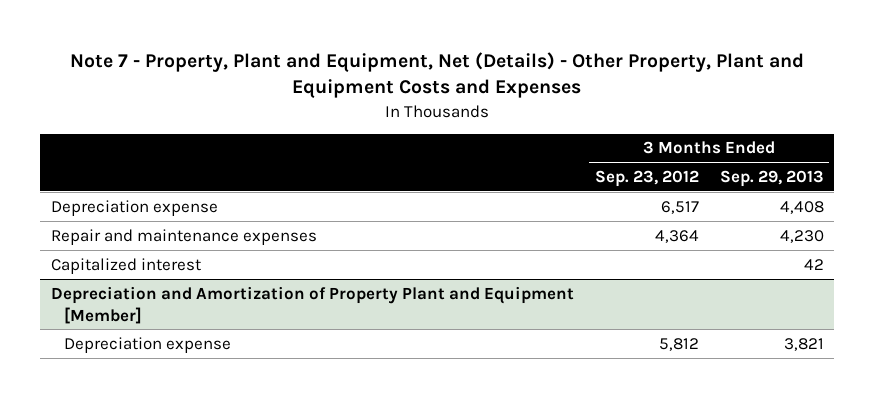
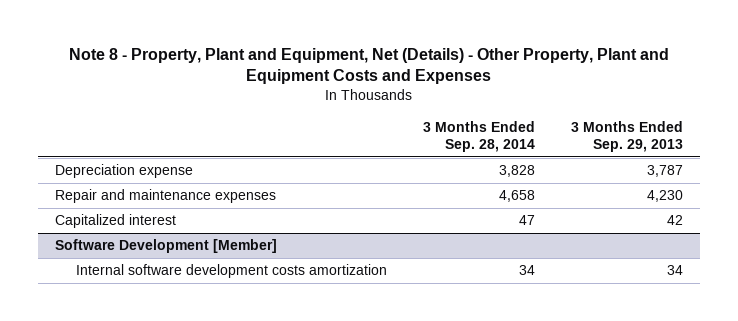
[70,51,805,99] Note 7 - Property, Plant and Equipment, Net (Details) - Other Property, Plant and Equipment Costs and Expenses -> [69,47,670,85] Note 8 - Property, Plant and Equipment, Net (Details) - Other Property, Plant and Equipment Costs and Expenses
[594,169,699,187] Sep. 23, 2012 -> none
none -> [422,120,535,153] 3 Months Ended Sep. 28, 2014
[779,200,824,214] 4,408 -> [646,165,683,178] 3,787
[50,285,574,324] Depreciation and Amortization of Property Plant and Equipment [Member] -> none
[64,336,232,353] Depreciation expense -> none
none -> [55,239,278,254] Software Development [Member]
none -> [76,264,388,279] Internal software development costs amortization

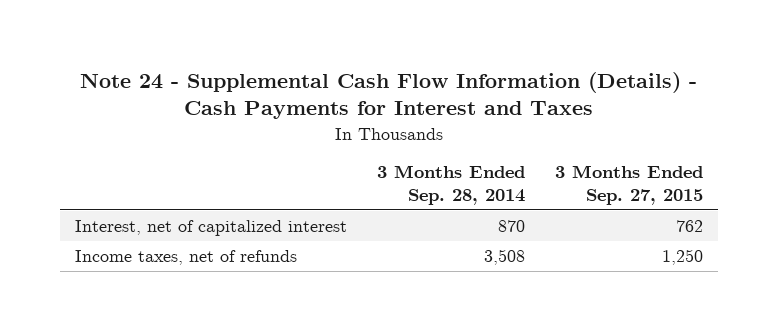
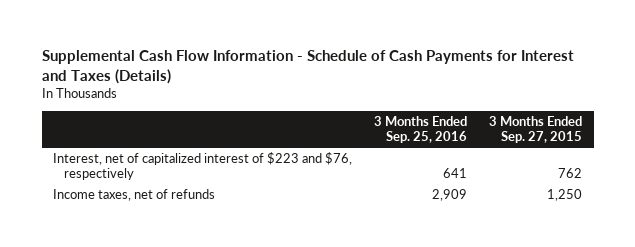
[80,71,698,120] Note 24 - Supplemental Cash Flow Information (Details) - Cash Payments for Interest and Taxes -> [41,50,574,85] Supplemental Cash Flow Information - Schedule of Cash Payments for Interest and Taxes (Details)
[377,165,526,205] 3 Months Ended Sep. 28, 2014 -> none
none -> [374,115,468,144] 3 Months Ended Sep. 25, 2016
[75,220,348,237] Interest, net of capitalized interest -> [52,151,352,181] Interest, net of capitalized interest of $223 and $76, respectively

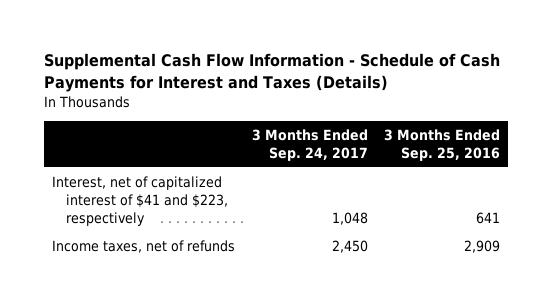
[489,115,583,144] 3 Months Ended Sep. 27, 2015 -> none
none -> [251,129,368,162] 3 Months Ended Sep. 24, 2017
[52,151,352,181] Interest, net of capitalized interest of $223 and $76, respectively -> [52,175,228,227] Interest, net of capitalized interest of $41 and $223, respectively

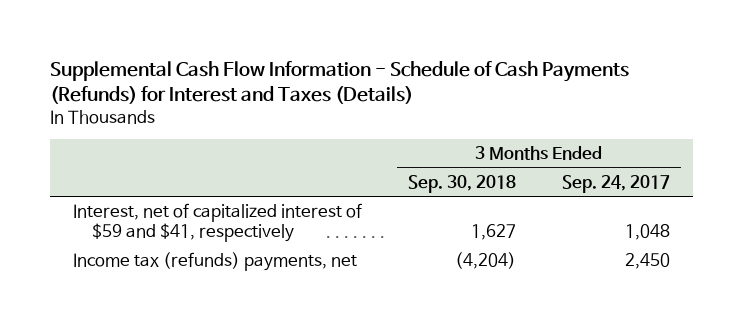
[44,53,501,92] Supplemental Cash Flow Information - Schedule of Cash Payments for Interest and Taxes (Details) -> [50,60,630,104] Supplemental Cash Flow Information - Schedule of Cash Payments (Refunds) for Interest and Taxes (Details)
[384,129,501,162] 3 Months Ended Sep. 25, 2016 -> none
none -> [408,175,517,194] Sep. 30, 2018
[52,175,228,227] Interest, net of capitalized interest of $41 and $223, respectively -> [73,203,363,243] Interest, net of capitalized interest of $59 and $41, respectively
[52,239,236,253] Income taxes, net of refunds -> [73,252,358,272] Income tax (refunds) payments, net

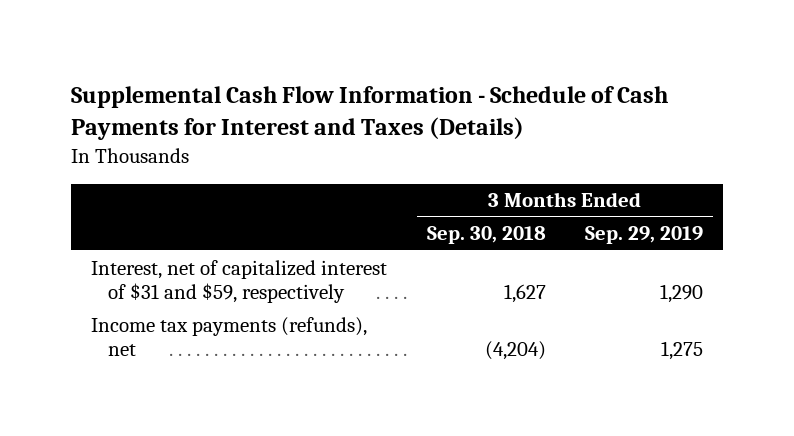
[50,60,630,104] Supplemental Cash Flow Information - Schedule of Cash Payments (Refunds) for Interest and Taxes (Details) -> [70,85,668,140] Supplemental Cash Flow Information - Schedule of Cash Payments for Interest and Taxes (Details)
[561,175,670,194] Sep. 24, 2017 -> none
none -> [585,226,704,245] Sep. 29, 2019
[73,203,363,243] Interest, net of capitalized interest of $59 and $41, respectively -> [90,259,387,303] Interest, net of capitalized interest of $31 and $59, respectively
[73,252,358,272] Income tax (refunds) payments, net -> [90,316,367,356] Income tax payments (refunds), net

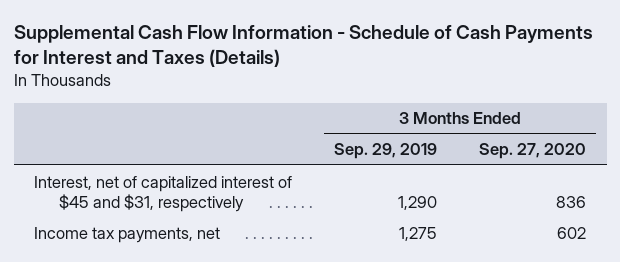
[426,226,546,245] Sep. 30, 2018 -> none
none -> [478,143,586,160] Sep. 27, 2020
[90,259,387,303] Interest, net of capitalized interest of $31 and $59, respectively -> [34,175,293,212] Interest, net of capitalized interest of $45 and $31, respectively
[90,316,367,356] Income tax payments (refunds), net -> [34,226,221,243] Income tax payments, net

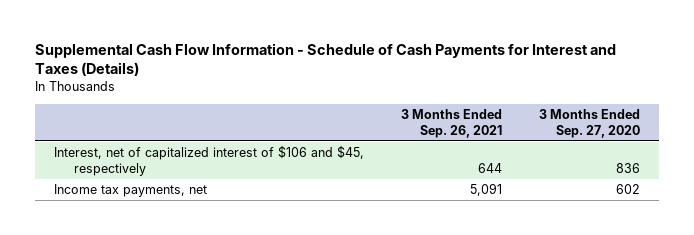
[334,143,438,160] Sep. 29, 2019 -> none
none -> [400,109,502,138] 3 Months Ended Sep. 26, 2021
[34,175,293,212] Interest, net of capitalized interest of $45 and $31, respectively -> [53,145,364,176] Interest, net of capitalized interest of $106 and $45, respectively

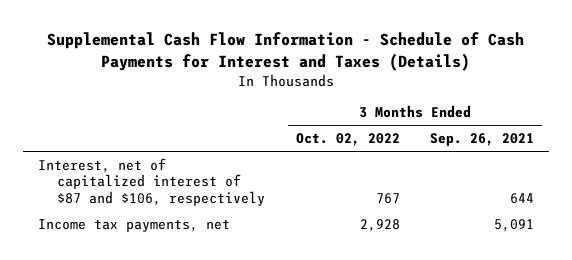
[539,109,641,138] 3 Months Ended Sep. 27, 2020 -> none
none -> [295,133,400,147] Oct. 02, 2022
[53,145,364,176] Interest, net of capitalized interest of $106 and $45, respectively -> [37,157,266,207] Interest, net of capitalized interest of $87 and $106, respectively

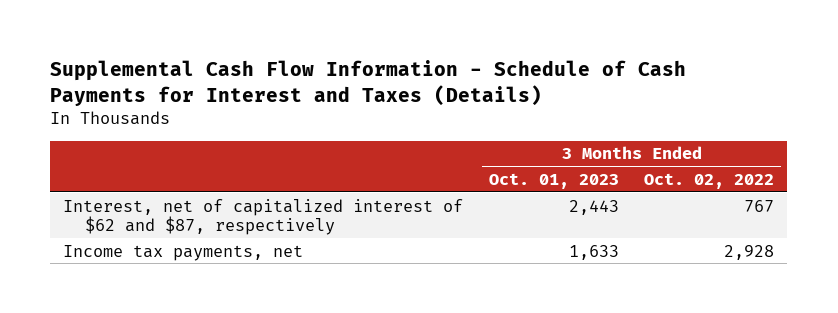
[430,133,535,147] Sep. 26, 2021 -> none
none -> [488,172,619,189] Oct. 01, 2023
[37,157,266,207] Interest, net of capitalized interest of $87 and $106, respectively -> [63,198,464,235] Interest, net of capitalized interest of $62 and $87, respectively

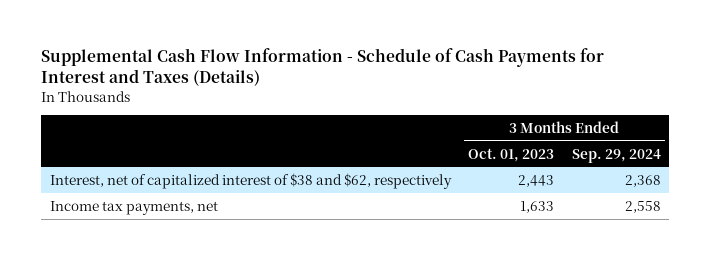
[644,172,775,189] Oct. 02, 2022 -> none
none -> [571,148,661,163] Sep. 29, 2024
[63,198,464,235] Interest, net of capitalized interest of $62 and $87, respectively -> [49,172,452,189] Interest, net of capitalized interest of $38 and $62, respectively

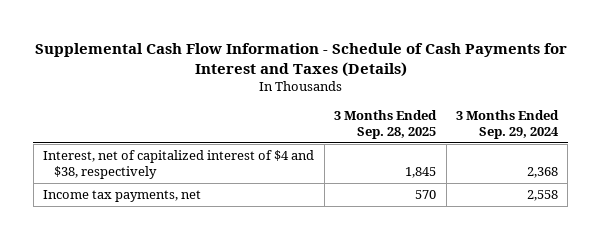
[468,147,555,162] Oct. 01, 2023 -> none
none -> [334,110,438,139] 3 Months Ended Sep. 28, 2025
[49,172,452,189] Interest, net of capitalized interest of $38 and $62, respectively -> [43,150,315,179] Interest, net of capitalized interest of $4 and $38, respectively

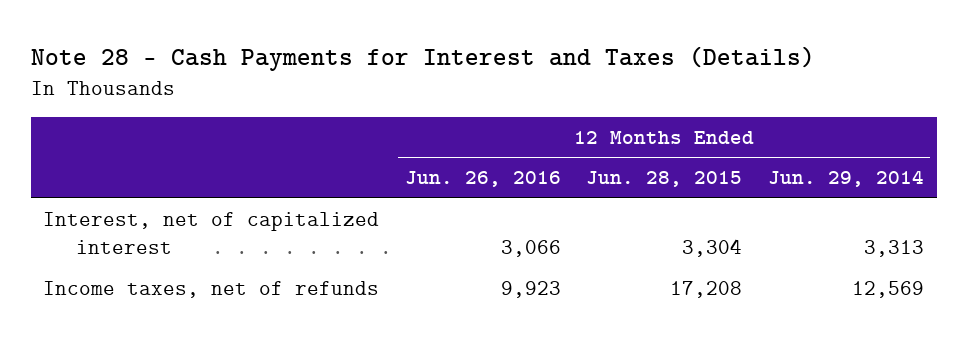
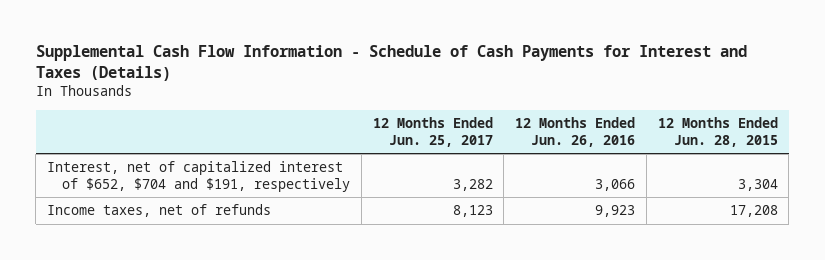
[30,45,815,71] Note 28 - Cash Payments for Interest and Taxes (Details) -> [35,44,747,82] Supplemental Cash Flow Information - Schedule of Cash Payments for Interest and Taxes (Details)
[767,170,924,188] Jun. 29, 2014 -> none
none -> [372,117,493,147] 12 Months Ended Jun. 25, 2017
[43,211,380,255] Interest, net of capitalized interest -> [47,161,351,192] Interest, net of capitalized interest of $652, $704 and $191, respectively

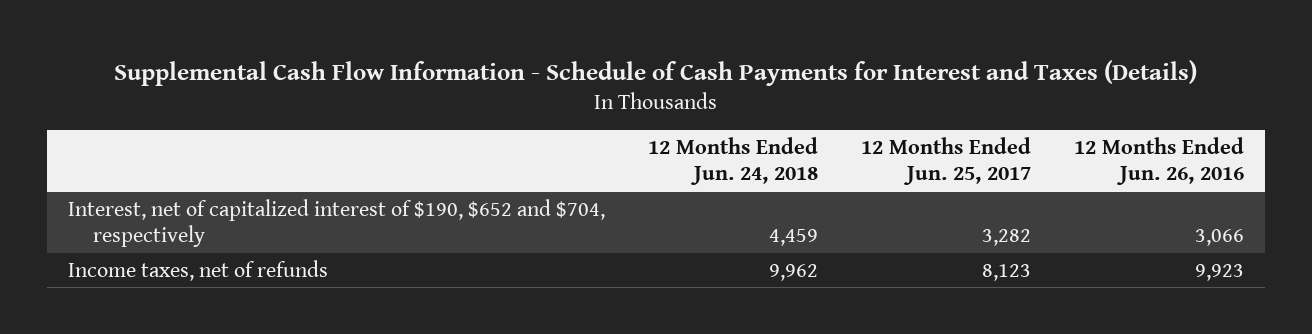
[657,117,778,147] 12 Months Ended Jun. 28, 2015 -> none
none -> [648,137,819,186] 12 Months Ended Jun. 24, 2018
[47,161,351,192] Interest, net of capitalized interest of $652, $704 and $191, respectively -> [68,198,606,248] Interest, net of capitalized interest of $190, $652 and $704, respectively

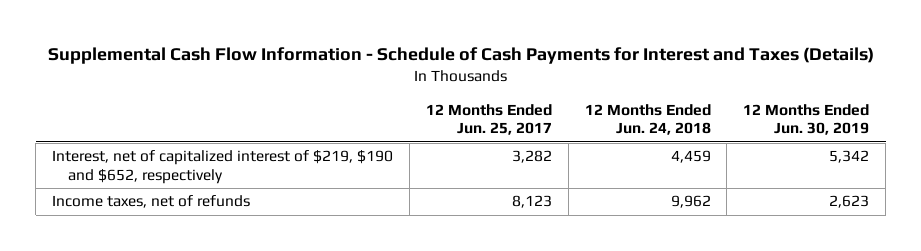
[1073,137,1244,186] 12 Months Ended Jun. 26, 2016 -> none
none -> [743,103,870,136] 12 Months Ended Jun. 30, 2019
[68,198,606,248] Interest, net of capitalized interest of $190, $652 and $704, respectively -> [52,150,394,185] Interest, net of capitalized interest of $219, $190 and $652, respectively

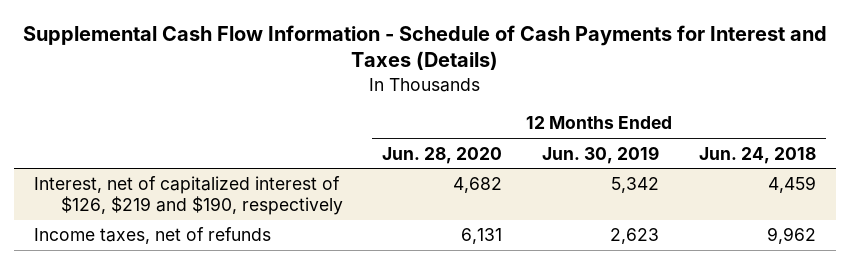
[425,103,552,136] 12 Months Ended Jun. 25, 2017 -> none
none -> [382,146,503,164] Jun. 28, 2020
[52,150,394,185] Interest, net of capitalized interest of $219, $190 and $652, respectively -> [33,176,343,216] Interest, net of capitalized interest of $126, $219 and $190, respectively

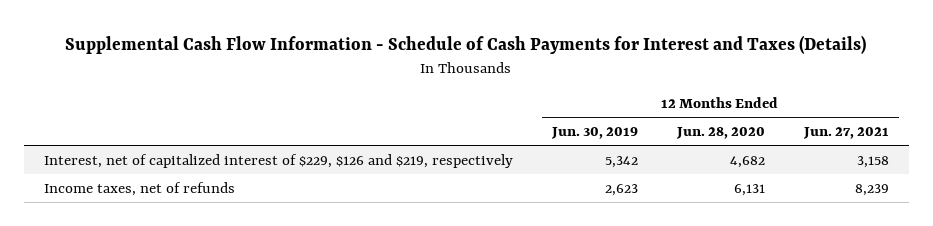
[698,146,816,164] Jun. 24, 2018 -> none
none -> [803,127,890,140] Jun. 27, 2021
[33,176,343,216] Interest, net of capitalized interest of $126, $219 and $190, respectively -> [43,153,513,168] Interest, net of capitalized interest of $229, $126 and $219, respectively

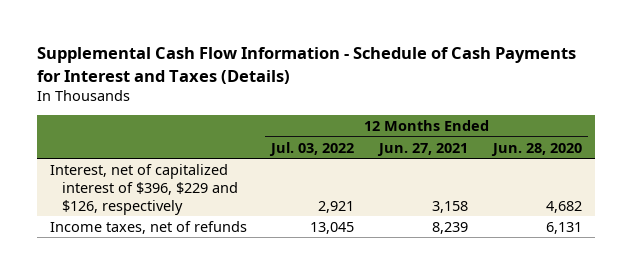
[550,127,638,140] Jun. 30, 2019 -> none
none -> [269,141,355,156] Jul. 03, 2022
[43,153,513,168] Interest, net of capitalized interest of $229, $126 and $219, respectively -> [49,163,239,215] Interest, net of capitalized interest of $396, $229 and $126, respectively

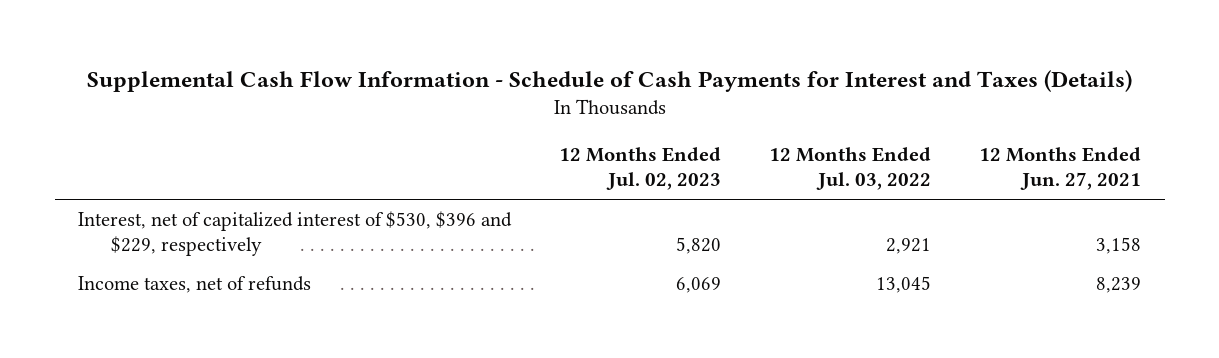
[491,142,583,156] Jun. 28, 2020 -> none
none -> [559,147,722,191] 12 Months Ended Jul. 02, 2023
[49,163,239,215] Interest, net of capitalized interest of $396, $229 and $126, respectively -> [78,211,513,257] Interest, net of capitalized interest of $530, $396 and $229, respectively

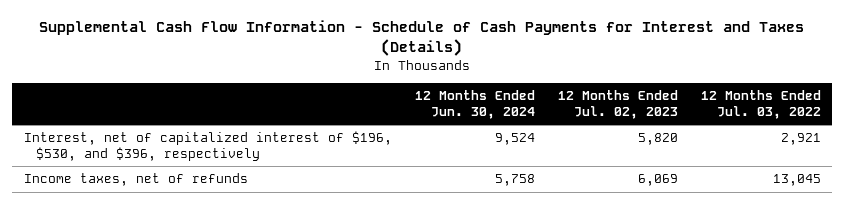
[978,147,1141,191] 12 Months Ended Jun. 27, 2021 -> none
none -> [414,90,535,119] 12 Months Ended Jun. 30, 2024
[78,211,513,257] Interest, net of capitalized interest of $530, $396 and $229, respectively -> [23,131,392,162] Interest, net of capitalized interest of $196, $530, and $396, respectively

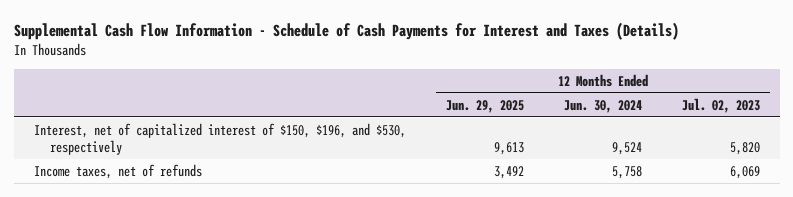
[700,90,821,119] 12 Months Ended Jul. 03, 2022 -> none
none -> [445,99,524,113] Jun. 29, 2025
[23,131,392,162] Interest, net of capitalized interest of $196, $530, and $396, respectively -> [33,122,406,155] Interest, net of capitalized interest of $150, $196, and $530, respectively

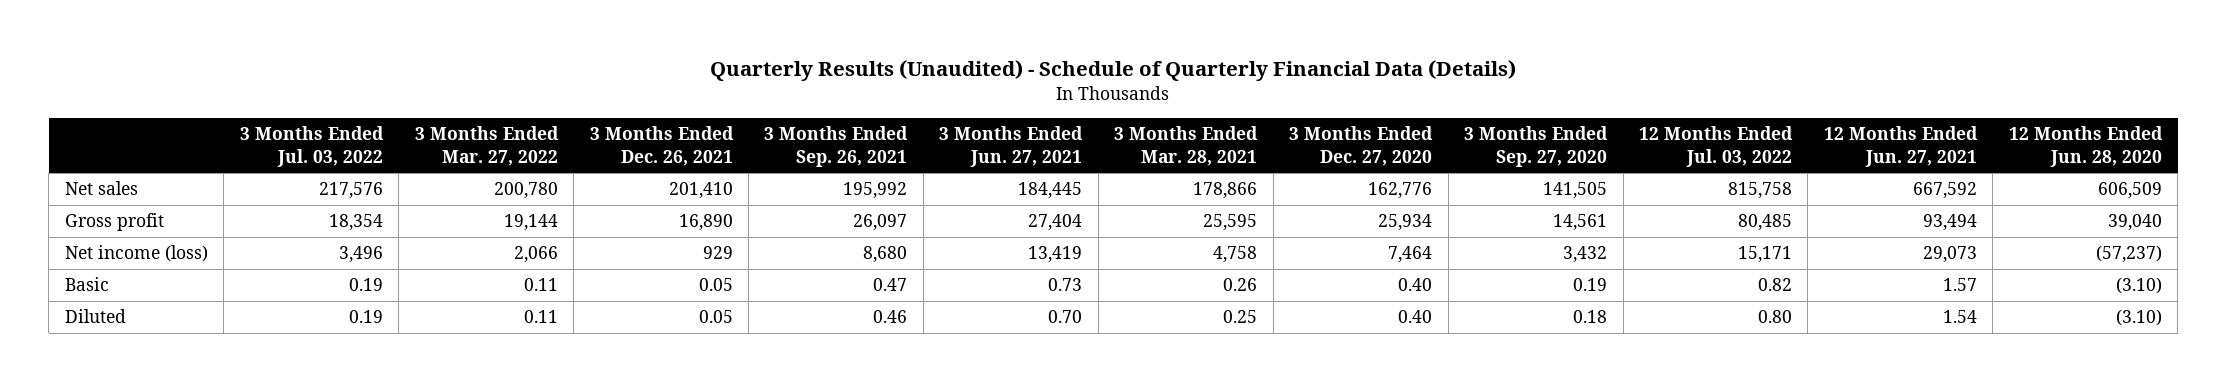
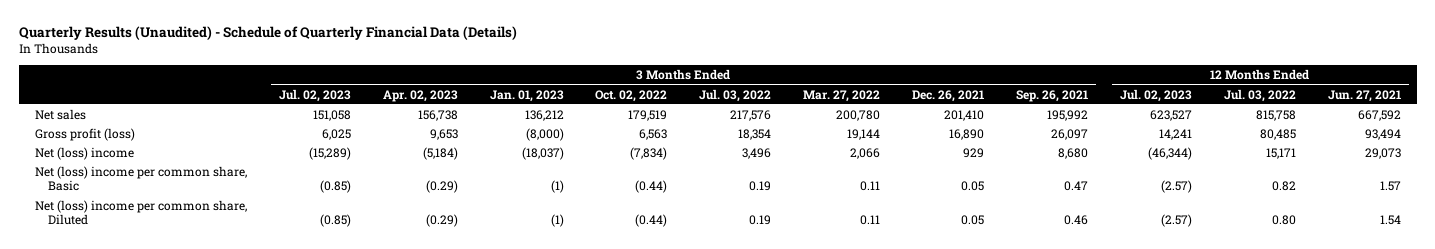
[939,126,1084,167] 3 Months Ended Jun. 27, 2021 -> none
[1114,126,1259,166] 3 Months Ended Mar. 28, 2021 -> none
[1289,126,1434,166] 3 Months Ended Dec. 27, 2020 -> none
[1464,126,1609,167] 3 Months Ended Sep. 27, 2020 -> none
[2008,126,2163,167] 12 Months Ended Jun. 28, 2020 -> none
none -> [278,88,351,102] Jul. 02, 2023
none -> [382,89,458,102] Apr. 02, 2023
none -> [489,89,564,102] Jan. 01, 2023
none -> [595,89,668,102] Oct. 02, 2022
none -> [1119,88,1192,102] Jul. 02, 2023
[64,213,164,232] Gross profit -> [34,127,135,141] Gross profit (loss)
[64,245,208,263] Net income (loss) -> [34,146,134,160] Net (loss) income
[64,277,109,292] Basic -> [34,165,247,192] Net (loss) income per common share, Basic
[64,309,126,324] Diluted -> [34,199,247,226] Net (loss) income per common share, Diluted

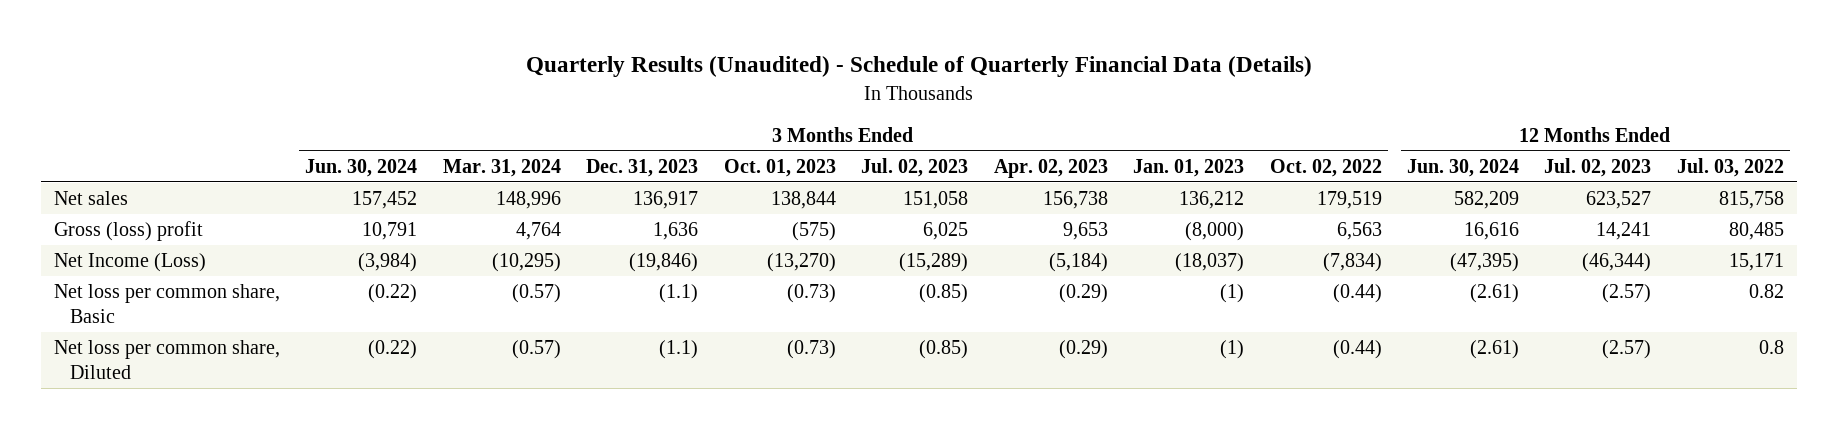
[699,88,772,102] Jul. 03, 2022 -> none
[803,89,881,102] Mar. 27, 2022 -> none
[912,89,985,102] Dec. 26, 2021 -> none
[1015,89,1088,102] Sep. 26, 2021 -> none
[1327,89,1401,102] Jun. 27, 2021 -> none
none -> [305,158,418,177] Jun. 30, 2024
none -> [442,158,561,177] Mar. 31, 2024
none -> [586,158,699,177] Dec. 31, 2023
none -> [723,158,836,177] Oct. 01, 2023
none -> [1407,158,1520,177] Jun. 30, 2024
[34,127,135,141] Gross profit (loss) -> [53,221,203,242] Gross (loss) profit
[34,146,134,160] Net (loss) income -> [53,253,206,273] Net Income (Loss)
[34,165,247,192] Net (loss) income per common share, Basic -> [53,284,280,323] Net loss per common share, Basic
[34,199,247,226] Net (loss) income per common share, Diluted -> [53,340,280,379] Net loss per common share, Diluted
[1271,215,1296,226] 0.80 -> [1758,340,1784,355] 0.8

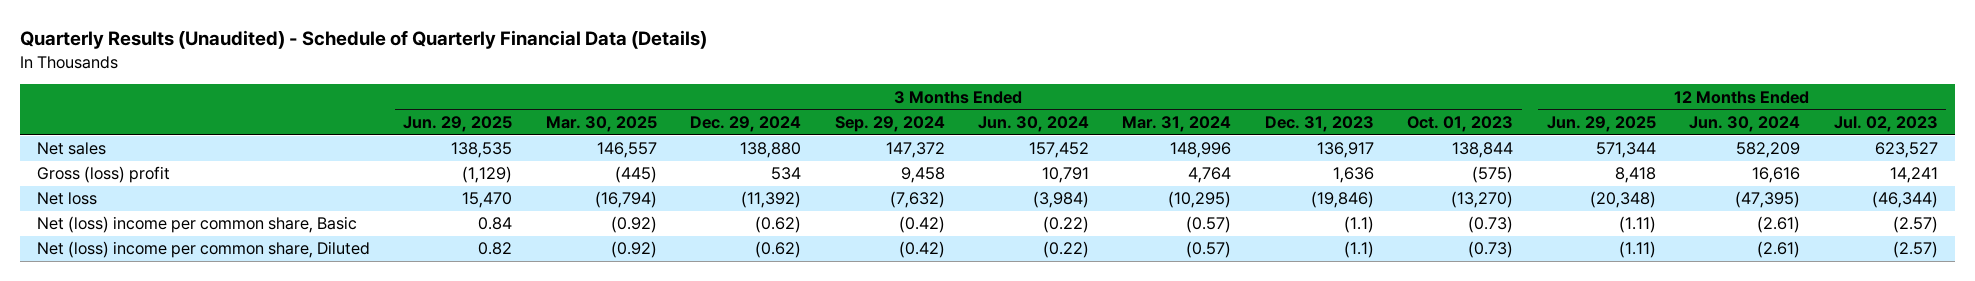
[861,157,969,177] Jul. 02, 2023 -> none
[993,158,1108,178] Apr. 02, 2023 -> none
[1133,158,1245,177] Jan. 01, 2023 -> none
[1269,158,1382,177] Oct. 02, 2022 -> none
[1676,157,1784,177] Jul. 03, 2022 -> none
none -> [403,115,513,132] Jun. 29, 2025
none -> [545,115,657,132] Mar. 30, 2025
none -> [690,115,802,132] Dec. 29, 2024
none -> [834,115,945,132] Sep. 29, 2024
none -> [1546,115,1656,132] Jun. 29, 2025
[53,253,206,273] Net Income (Loss) -> [36,192,97,206] Net loss
[53,284,280,323] Net loss per common share, Basic -> [36,216,357,234] Net (loss) income per common share, Basic
[53,340,280,379] Net loss per common share, Diluted -> [36,241,370,259] Net (loss) income per common share, Diluted

